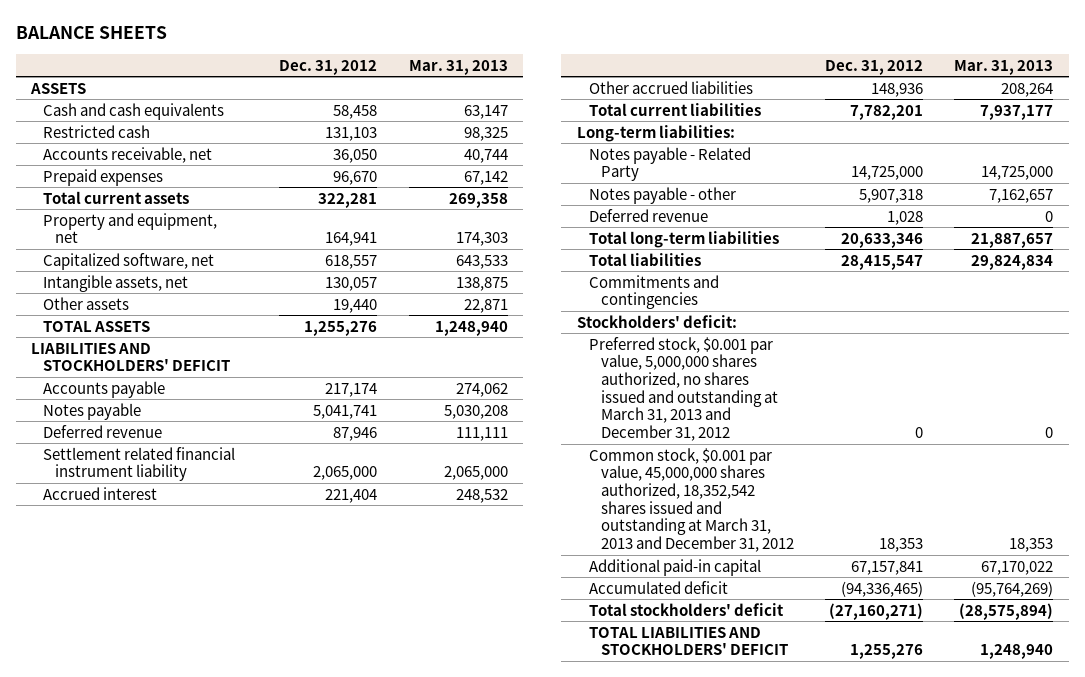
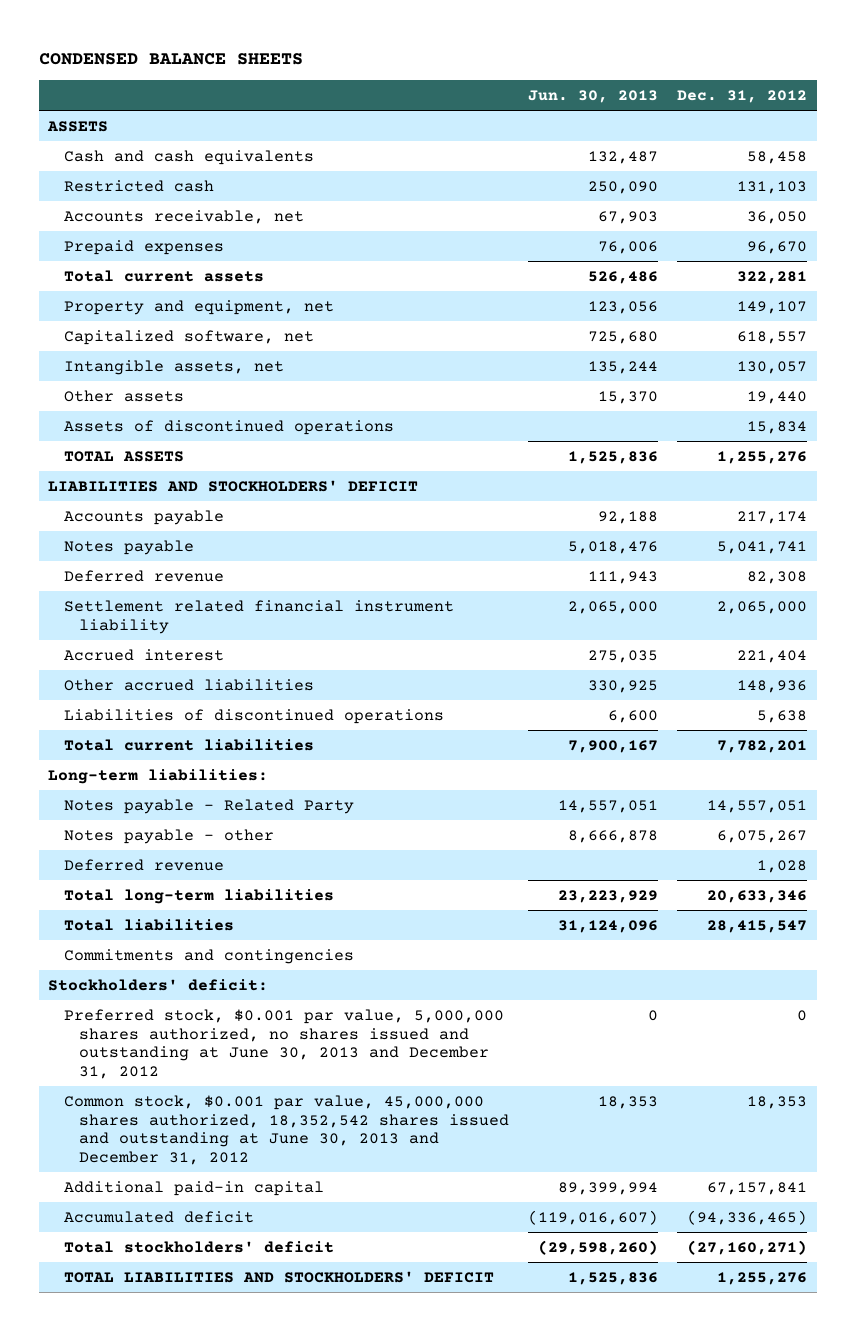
[15,26,167,40] BALANCE SHEETS -> [38,52,303,65] CONDENSED BALANCE SHEETS
[408,59,508,75] Mar. 31, 2013 -> none
none -> [528,89,659,103] Jun. 30, 2013
[325,232,378,247] 164,941 -> [737,300,808,314] 149,107
none -> [63,419,394,435] Assets of discontinued operations
[333,426,378,441] 87,946 -> [747,570,808,584] 82,308
none -> [63,708,444,724] Liabilities of discontinued operations
[851,166,924,181] 14,725,000 -> [707,799,808,813] 14,557,051
[859,188,924,203] 5,907,318 -> [717,829,808,843] 6,075,267
[588,336,778,442] Preferred stock, $0.001 par value, 5,000,000 shares authorized, no shares issued and outstanding at March 31, 2013 and December 31, 2012 -> [63,1008,504,1080] Preferred stock, $0.001 par value, 5,000,000 shares authorized, no shares issued and outstanding at June 30, 2013 and December 31, 2012
[588,447,794,553] Common stock, $0.001 par value, 45,000,000 shares authorized, 18,352,542 shares issued and outstanding at March 31, 2013 and December 31, 2012 -> [63,1094,510,1166] Common stock, $0.001 par value, 45,000,000 shares authorized, 18,352,542 shares issued and outstanding at June 30, 2013 and December 31, 2012

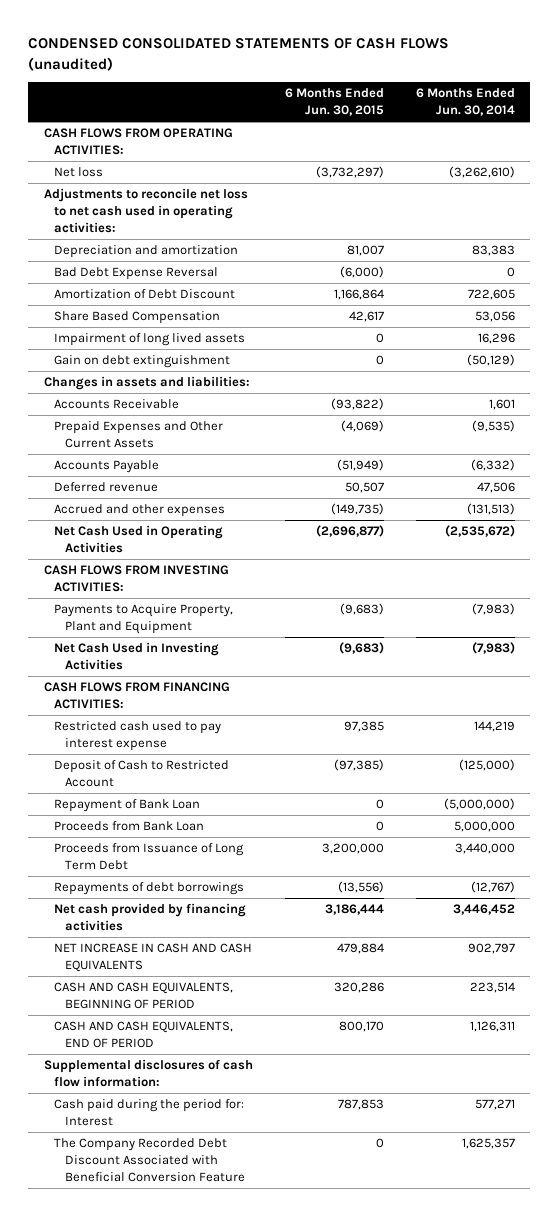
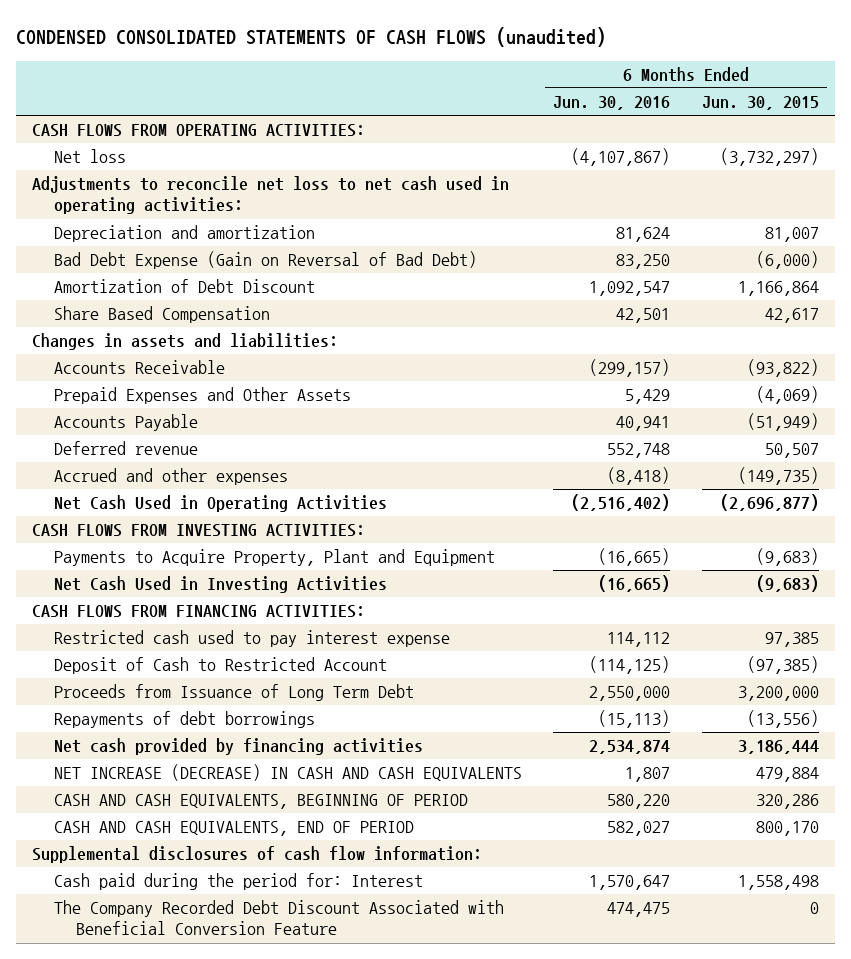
[415,88,515,117] 6 Months Ended Jun. 30, 2014 -> none
none -> [553,96,671,111] Jun. 30, 2016
[54,267,219,281] Bad Debt Expense Reversal -> [53,251,477,270] Bad Debt Expense (Gain on Reversal of Bad Debt)
[54,333,246,347] Impairment of long lived assets -> none
[54,355,231,369] Gain on debt extinguishment -> none
[54,421,224,449] Prepaid Expenses and Other Current Assets -> [53,387,351,405] Prepaid Expenses and Other Assets
[54,799,201,813] Repayment of Bank Loan -> none
[54,821,205,832] Proceeds from Bank Loan -> none
[54,943,253,973] NET INCREASE IN CASH AND CASH EQUIVALENTS -> [53,764,522,782] NET INCREASE (DECREASE) IN CASH AND CASH EQUIVALENTS
[337,1099,384,1111] 787,853 -> [737,875,819,891] 1,558,498

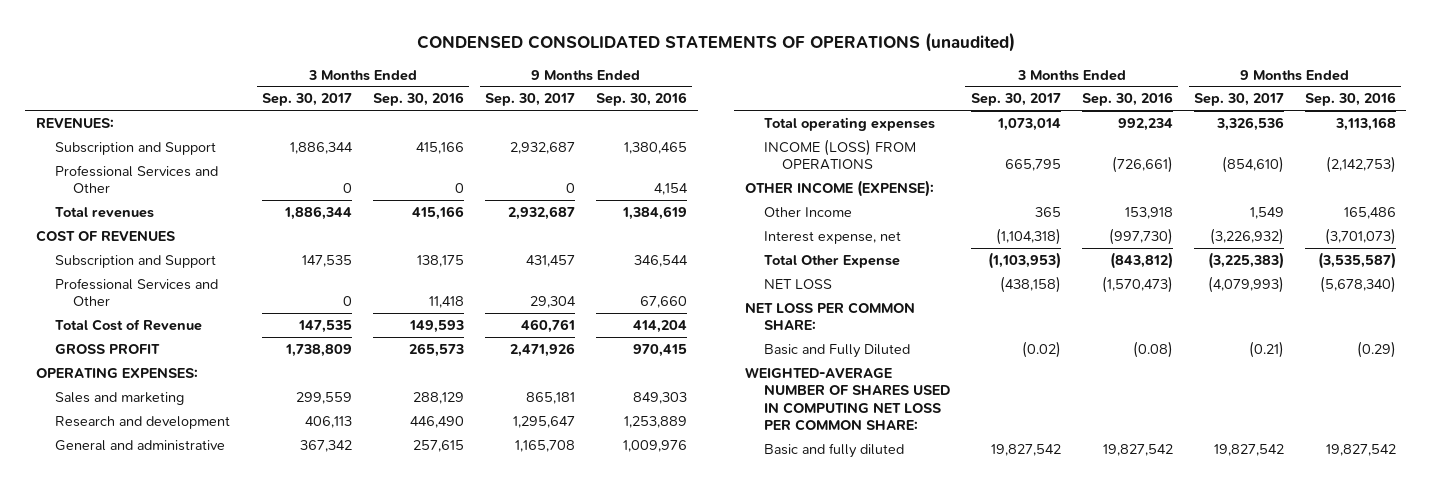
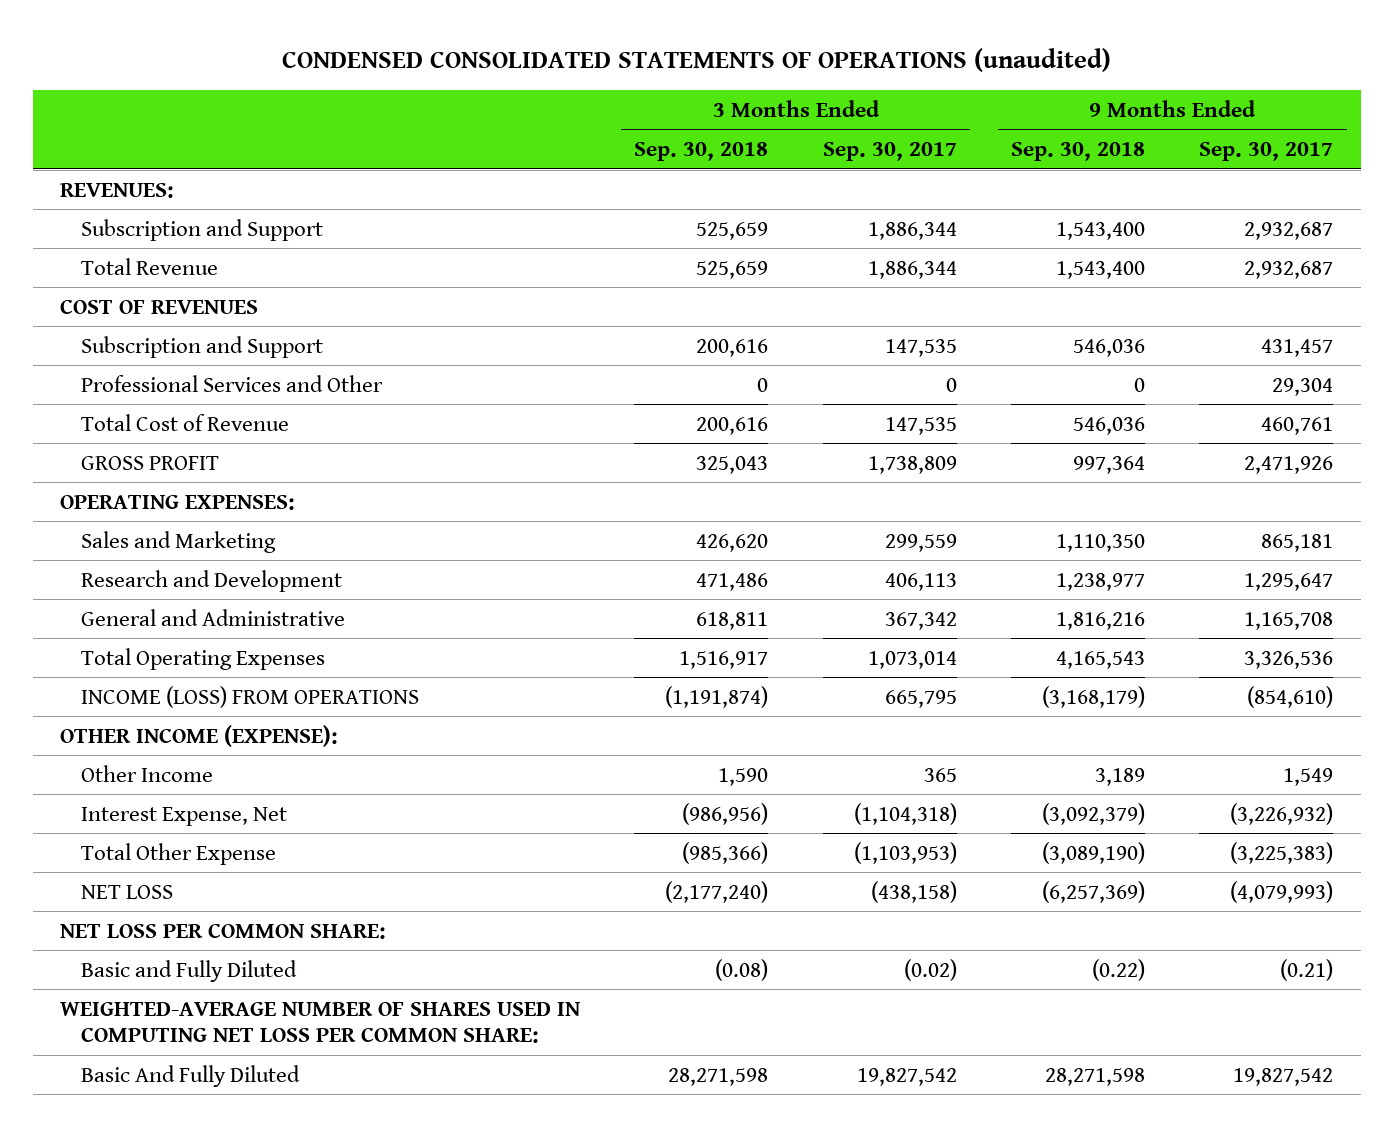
[372,92,464,107] Sep. 30, 2016 -> none
[596,92,688,107] Sep. 30, 2016 -> none
none -> [634,141,769,161] Sep. 30, 2018
none -> [1011,141,1146,161] Sep. 30, 2018
[54,164,218,194] Professional Services and Other -> none
[54,206,154,218] Total revenues -> [81,257,219,275] Total Revenue
[54,391,184,405] Sales and marketing -> [81,530,277,553] Sales and Marketing
[54,415,230,429] Research and development -> [81,569,343,592] Research and Development
[54,439,225,451] General and administrative -> [81,608,346,626] General and Administrative
[763,116,935,131] Total operating expenses -> [81,647,326,670] Total Operating Expenses
[763,230,901,244] Interest expense, net -> [81,806,288,826] Interest Expense, Net
[763,442,904,458] Basic and fully diluted -> [81,1064,301,1087] Basic And Fully Diluted

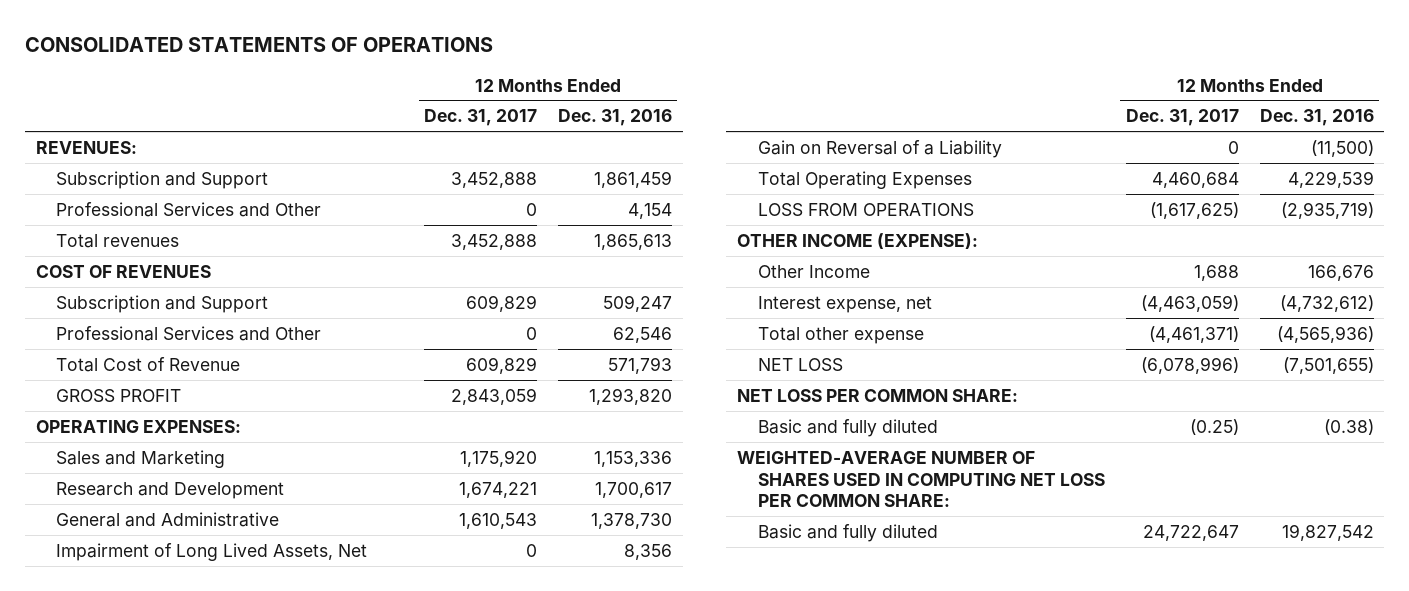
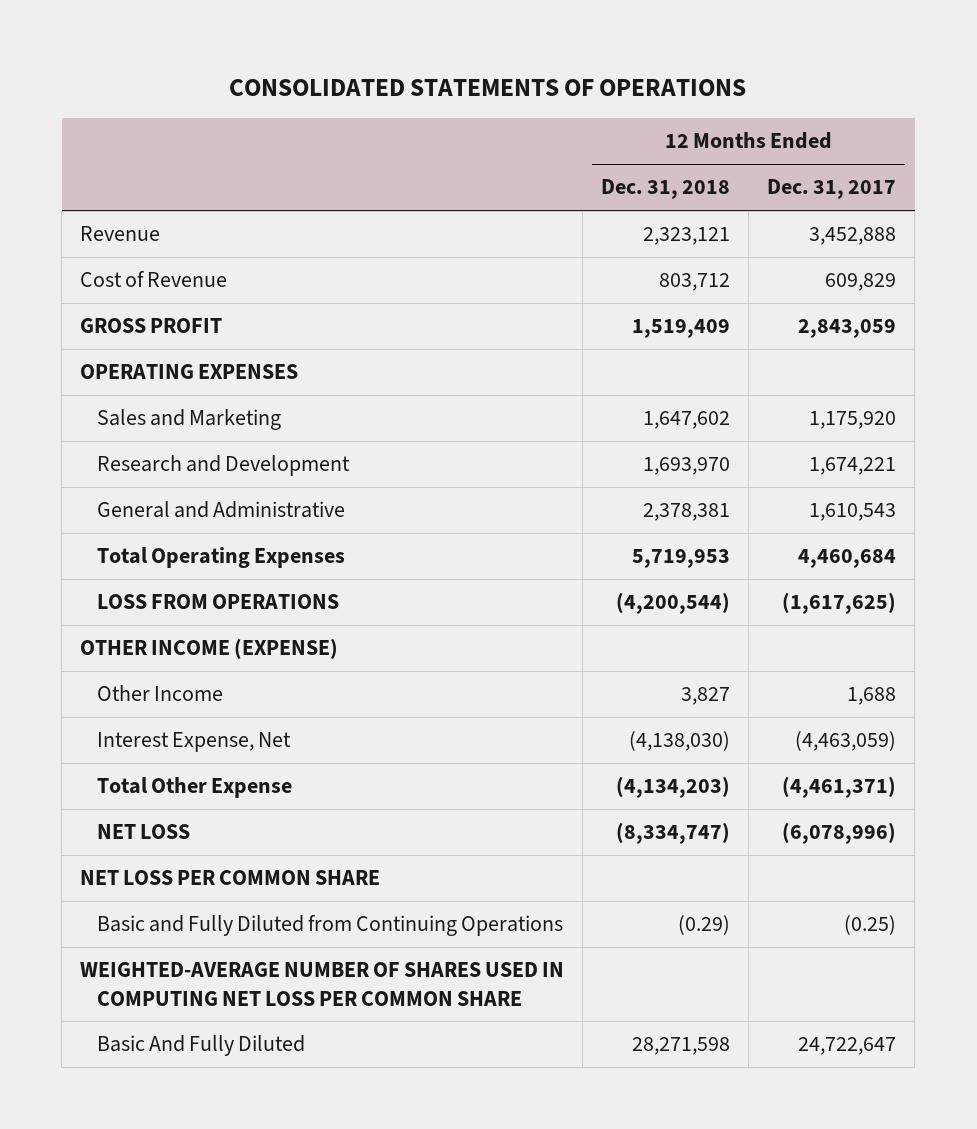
[558,109,673,127] Dec. 31, 2016 -> none
none -> [601,179,731,200] Dec. 31, 2018
[35,140,137,154] REVENUES: -> none
[56,170,269,189] Subscription and Support -> none
[56,201,322,217] Professional Services and Other -> none
[35,264,211,278] COST OF REVENUES -> none
[56,294,269,313] Subscription and Support -> none
[56,325,322,341] Professional Services and Other -> none
[56,233,180,248] Total revenues -> [80,226,161,242] Revenue
[56,356,241,372] Total Cost of Revenue -> [80,271,228,288] Cost of Revenue
[35,419,241,433] OPERATING EXPENSES: -> [80,364,299,380] OPERATING EXPENSES
[56,542,368,561] Impairment of Long Lived Assets, Net -> none
[757,139,1002,158] Gain on Reversal of a Liability -> none
[736,232,978,249] OTHER INCOME (EXPENSE): -> [80,638,339,660] OTHER INCOME (EXPENSE)
[757,295,932,313] Interest expense, net -> [96,732,291,753] Interest Expense, Net
[757,326,924,344] Total other expense -> [96,777,292,799] Total Other Expense
[736,388,1018,402] NET LOSS PER COMMON SHARE: -> [80,870,381,886] NET LOSS PER COMMON SHARE
[757,418,938,437] Basic and fully diluted -> [96,915,563,937] Basic and Fully Diluted from Continuing Operations
[736,450,1105,508] WEIGHTED-AVERAGE NUMBER OF SHARES USED IN COMPUTING NET LOSS PER COMMON SHARE: -> [80,962,565,1006] WEIGHTED-AVERAGE NUMBER OF SHARES USED IN COMPUTING NET LOSS PER COMMON SHARE
[757,523,938,542] Basic and fully diluted -> [96,1035,305,1057] Basic And Fully Diluted

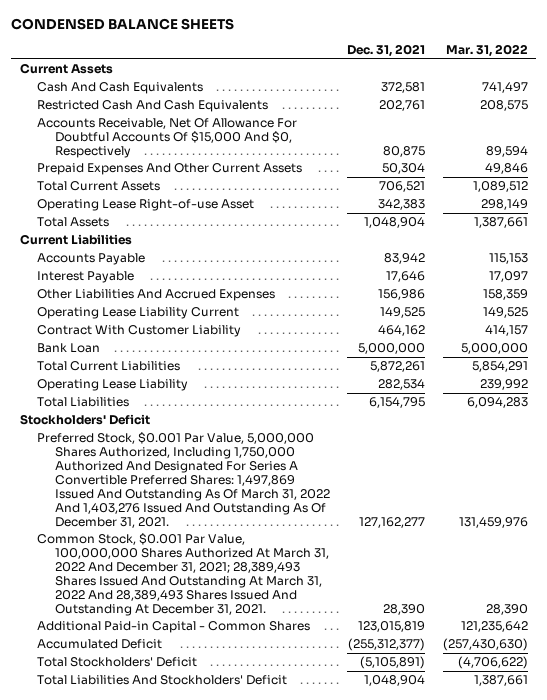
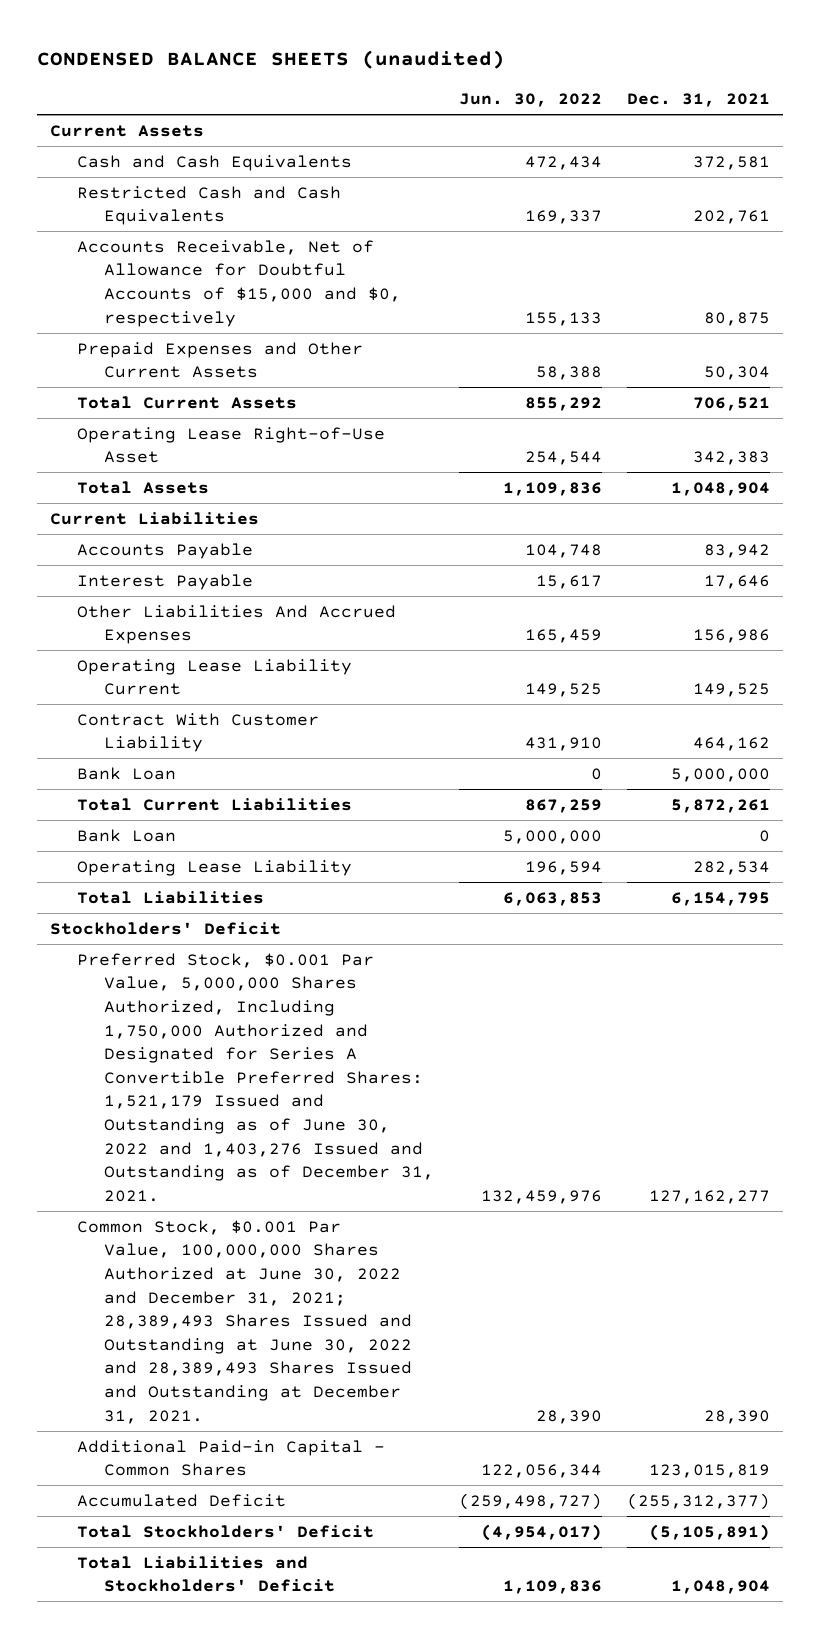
[10,18,234,31] CONDENSED BALANCE SHEETS -> [37,50,506,70] CONDENSED BALANCE SHEETS (unaudited)
[445,44,528,58] Mar. 31, 2022 -> none
none -> [459,93,603,108] Jun. 30, 2022
[37,82,204,95] Cash And Cash Equivalents -> [77,154,353,171] Cash and Cash Equivalents
[37,100,269,113] Restricted Cash And Cash Equivalents -> [77,185,342,226] Restricted Cash and Cash Equivalents
[37,118,298,158] Accounts Receivable, Net Of Allowance For Doubtful Accounts Of $15,000 And $0, Respectively -> [77,239,402,327] Accounts Receivable, Net of Allowance for Doubtful Accounts of $15,000 and $0, respectively
[37,163,303,176] Prepaid Expenses And Other Current Assets -> [77,341,364,379] Prepaid Expenses and Other Current Assets
[37,199,255,212] Operating Lease Right-of-use Asset -> [77,426,386,464] Operating Lease Right-of-Use Asset
none -> [77,828,177,842] Bank Loan
[37,432,331,528] Preferred Stock, $0.001 Par Value, 5,000,000 Shares Authorized, Including 1,750,000 Authorized And Designated For Series A Convertible Preferred Shares: 1,497,869 Issued And Outstanding As Of March 31, 2022 And 1,403,276 Issued And Outstanding As Of December 31, 2021. -> [77,952,435,1202] Preferred Stock, $0.001 Par Value, 5,000,000 Shares Authorized, Including 1,750,000 Authorized and Designated for Series A Convertible Preferred Shares: 1,521,179 Issued and Outstanding as of June 30, 2022 and 1,403,276 Issued and Outstanding as of December 31, 2021.
[37,533,330,616] Common Stock, $0.001 Par Value, 100,000,000 Shares Authorized At March 31, 2022 And December 31, 2021; 28,389,493 Shares Issued And Outstanding At March 31, 2022 And 28,389,493 Shares Issued And Outstanding At December 31, 2021. -> [77,1219,413,1424] Common Stock, $0.001 Par Value, 100,000,000 Shares Authorized at June 30, 2022 and December 31, 2021; 28,389,493 Shares Issued and Outstanding at June 30, 2022 and 28,389,493 Shares Issued and Outstanding at December 31, 2021.
[37,675,288,686] Total Liabilities And Stockholders' Deficit -> [77,1555,336,1593] Total Liabilities and Stockholders' Deficit

